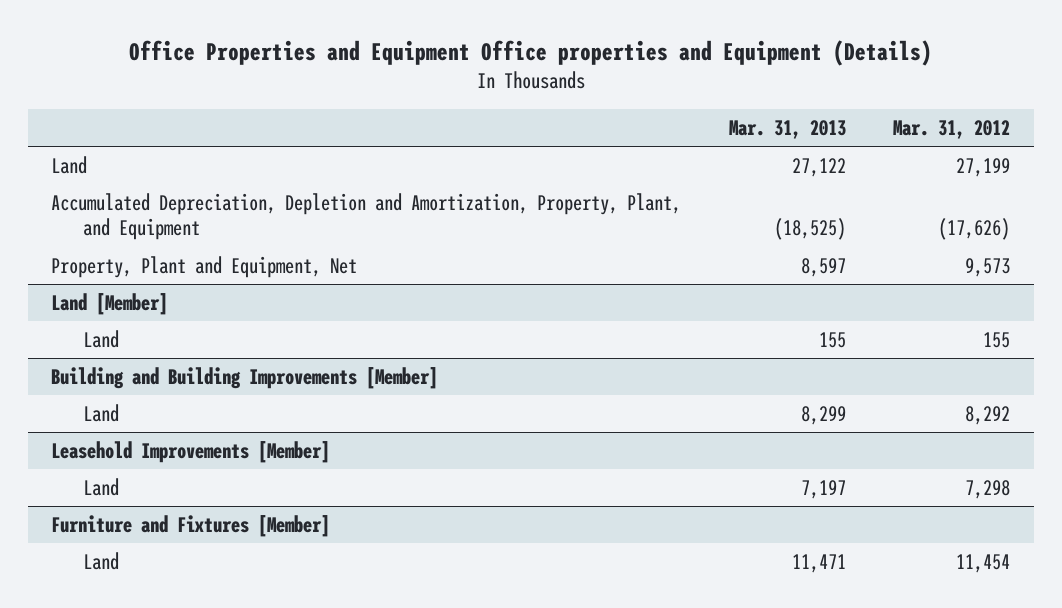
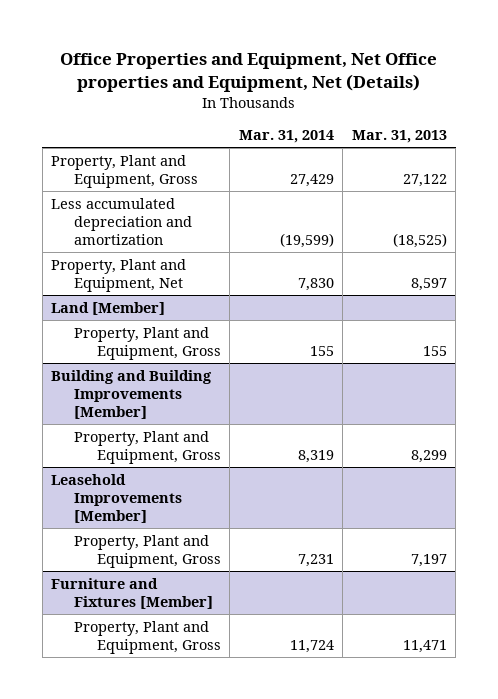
[128,39,932,66] Office Properties and Equipment Office properties and Equipment (Details) -> [60,53,438,92] Office Properties and Equipment, Net Office properties and Equipment, Net (Details)
[893,119,1011,139] Mar. 31, 2012 -> none
none -> [238,129,334,143] Mar. 31, 2014
[51,155,88,174] Land -> [51,154,199,188] Property, Plant and Equipment, Gross
[51,192,682,241] Accumulated Depreciation, Depletion and Amortization, Property, Plant, and Equipment -> [51,197,193,245] Less accumulated depreciation and amortization
[82,329,119,348] Land -> [74,326,221,360] Property, Plant and Equipment, Gross
[82,403,119,422] Land -> [74,430,221,464] Property, Plant and Equipment, Gross
[82,477,119,496] Land -> [74,534,221,568] Property, Plant and Equipment, Gross
[82,551,119,570] Land -> [74,620,221,654] Property, Plant and Equipment, Gross

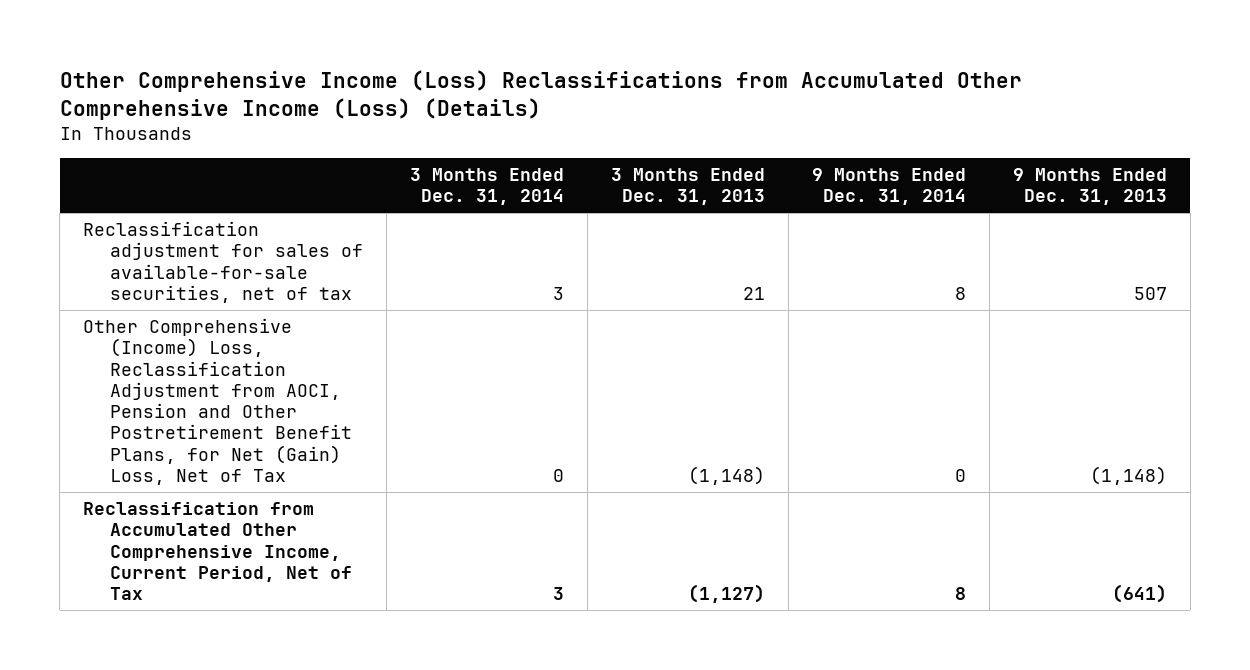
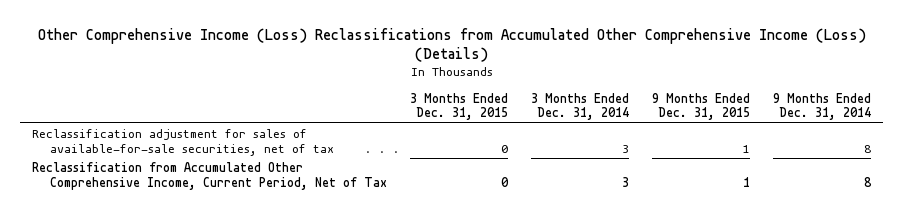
[611,168,766,206] 3 Months Ended Dec. 31, 2013 -> none
[1012,168,1167,206] 9 Months Ended Dec. 31, 2013 -> none
none -> [410,92,509,121] 3 Months Ended Dec. 31, 2015
none -> [652,92,751,121] 9 Months Ended Dec. 31, 2015
[83,317,353,486] Other Comprehensive (Income) Loss, Reclassification Adjustment from AOCI, Pension and Other Postretirement Benefit Plans, for Net (Gain) Loss, Net of Tax -> none

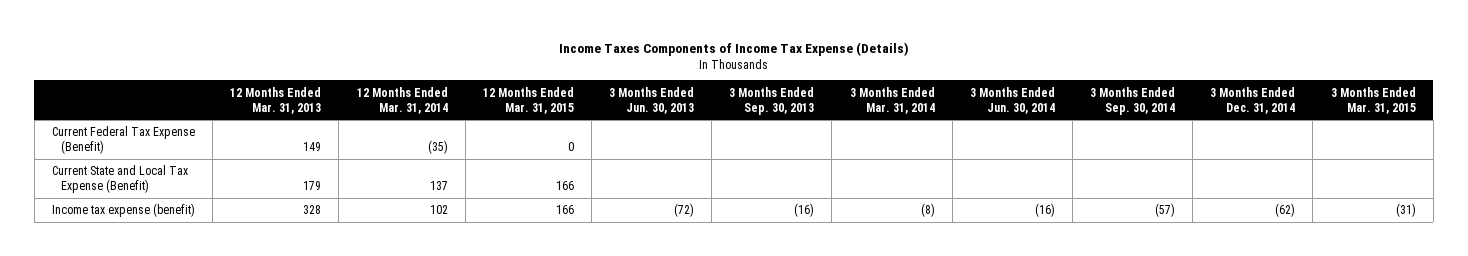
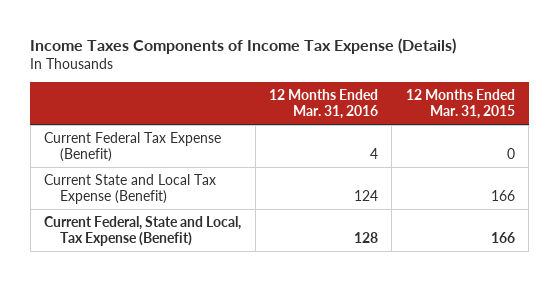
[230,86,322,114] 12 Months Ended Mar. 31, 2013 -> none
[356,86,448,114] 12 Months Ended Mar. 31, 2014 -> none
[609,86,695,114] 3 Months Ended Jun. 30, 2013 -> none
[729,86,815,115] 3 Months Ended Sep. 30, 2013 -> none
[849,86,935,114] 3 Months Ended Mar. 31, 2014 -> none
[969,86,1055,114] 3 Months Ended Jun. 30, 2014 -> none
[1090,86,1176,115] 3 Months Ended Sep. 30, 2014 -> none
[1210,86,1296,114] 3 Months Ended Dec. 31, 2014 -> none
[1330,86,1416,114] 3 Months Ended Mar. 31, 2015 -> none
none -> [268,88,378,120] 12 Months Ended Mar. 31, 2016
[52,203,196,218] Income tax expense (benefit) -> [44,215,242,247] Current Federal, State and Local, Tax Expense (Benefit)

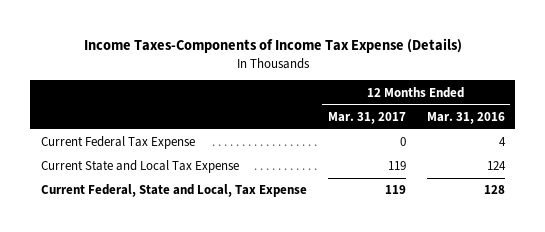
[30,37,457,54] Income Taxes Components of Income Tax Expense (Details) -> [83,38,462,54] Income Taxes-Components of Income Tax Expense (Details)
[405,88,515,120] 12 Months Ended Mar. 31, 2015 -> none
none -> [327,112,406,125] Mar. 31, 2017
[44,131,222,163] Current Federal Tax Expense (Benefit) -> [40,136,195,150] Current Federal Tax Expense
[44,173,217,205] Current State and Local Tax Expense (Benefit) -> [40,160,239,174] Current State and Local Tax Expense
[44,215,242,247] Current Federal, State and Local, Tax Expense (Benefit) -> [40,184,307,198] Current Federal, State and Local, Tax Expense

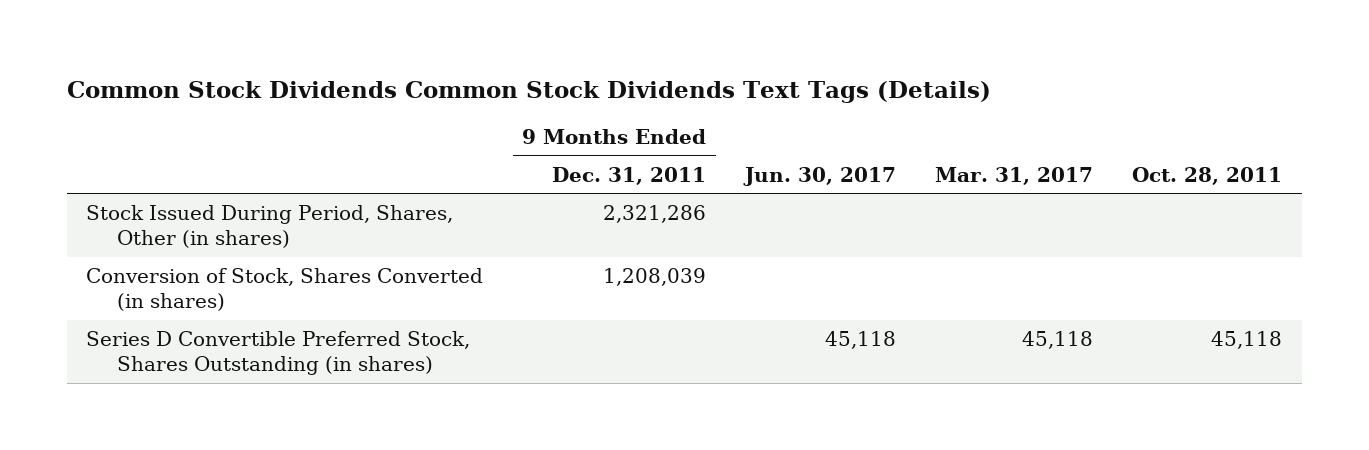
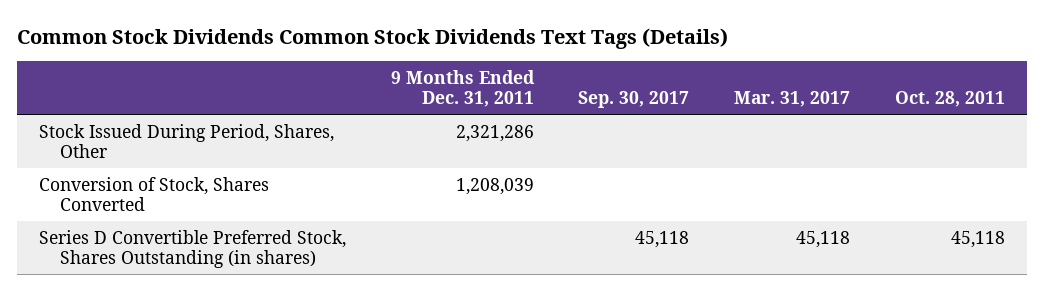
[743,166,897,186] Jun. 30, 2017 -> none
none -> [578,91,690,109] Sep. 30, 2017
[86,205,454,249] Stock Issued During Period, Shares, Other (in shares) -> [38,123,334,159] Stock Issued During Period, Shares, Other
[86,268,484,312] Conversion of Stock, Shares Converted (in shares) -> [38,176,269,212] Conversion of Stock, Shares Converted

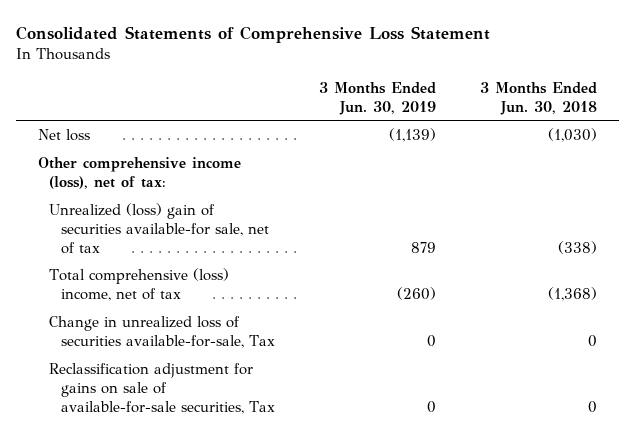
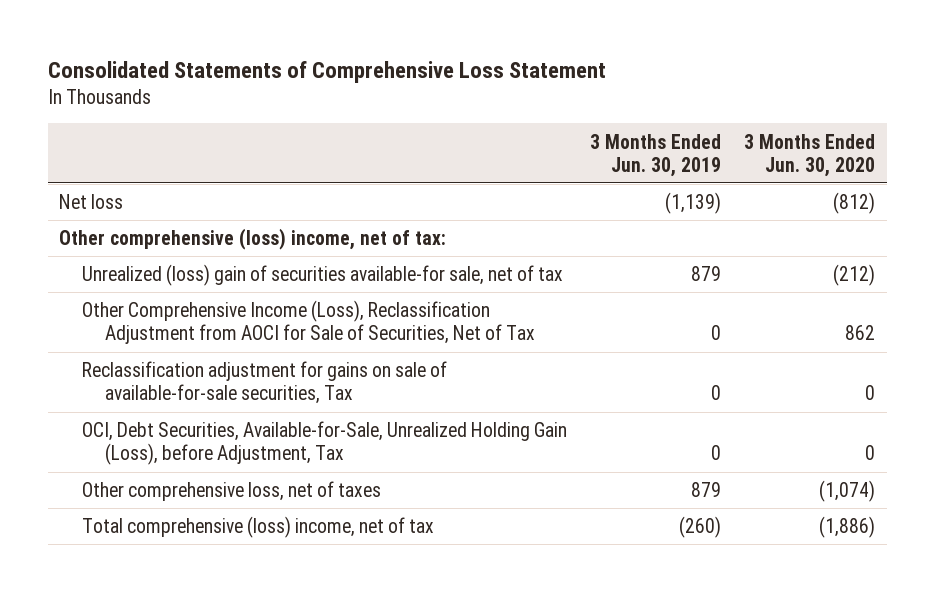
[480,81,598,115] 3 Months Ended Jun. 30, 2018 -> none
none -> [744,133,876,177] 3 Months Ended Jun. 30, 2020
[37,156,241,189] Other comprehensive income (loss), net of tax: -> [59,228,447,251] Other comprehensive (loss) income, net of tax:
[49,315,276,348] Change in unrealized loss of securities available-for-sale, Tax -> none
none -> [81,300,535,345] Other Comprehensive Income (Loss), Reclassification Adjustment from AOCI for Sale of Securities, Net of Tax
none -> [81,421,567,466] OCI, Debt Securities, Available-for-Sale, Unrealized Holding Gain (Loss), before Adjustment, Tax
none -> [81,481,381,502] Other comprehensive loss, net of taxes
[49,267,230,301] Total comprehensive (loss) income, net of tax -> [81,516,434,539] Total comprehensive (loss) income, net of tax

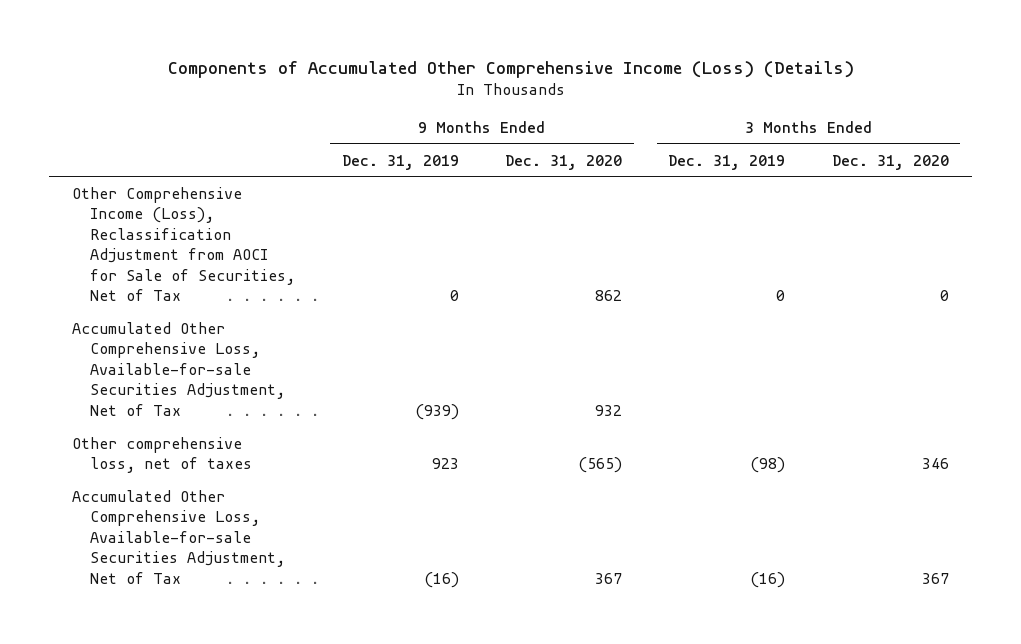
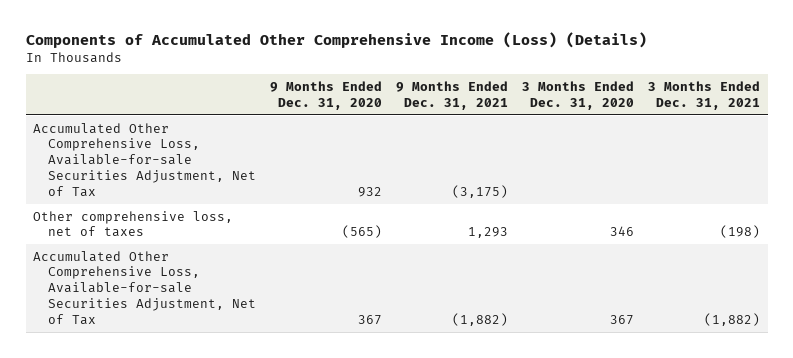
[341,154,459,170] Dec. 31, 2019 -> none
[668,154,786,170] Dec. 31, 2019 -> none
none -> [396,80,509,110] 9 Months Ended Dec. 31, 2021
none -> [648,80,761,110] 3 Months Ended Dec. 31, 2021
[72,186,296,302] Other Comprehensive Income (Loss), Reclassification Adjustment from AOCI for Sale of Securities, Net of Tax -> none

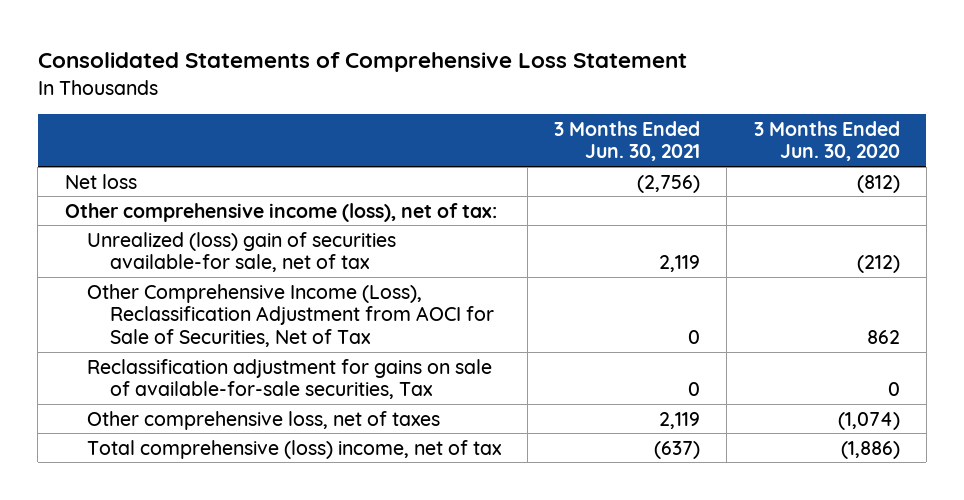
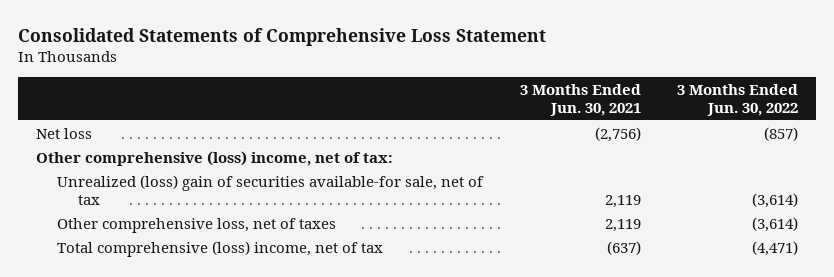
[753,120,900,162] 3 Months Ended Jun. 30, 2020 -> none
none -> [677,83,799,117] 3 Months Ended Jun. 30, 2022
[64,202,497,222] Other comprehensive income (loss), net of tax: -> [36,150,394,166] Other comprehensive (loss) income, net of tax:
[87,283,494,348] Other Comprehensive Income (Loss), Reclassification Adjustment from AOCI for Sale of Securities, Net of Tax -> none
[87,358,493,400] Reclassification adjustment for gains on sale of available-for-sale securities, Tax -> none

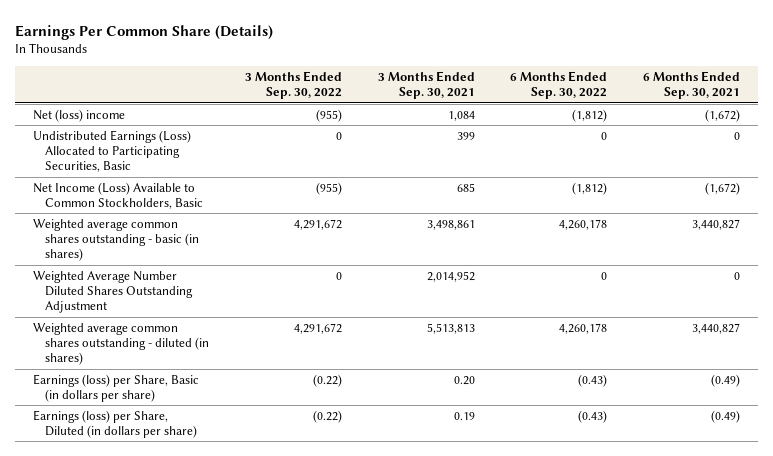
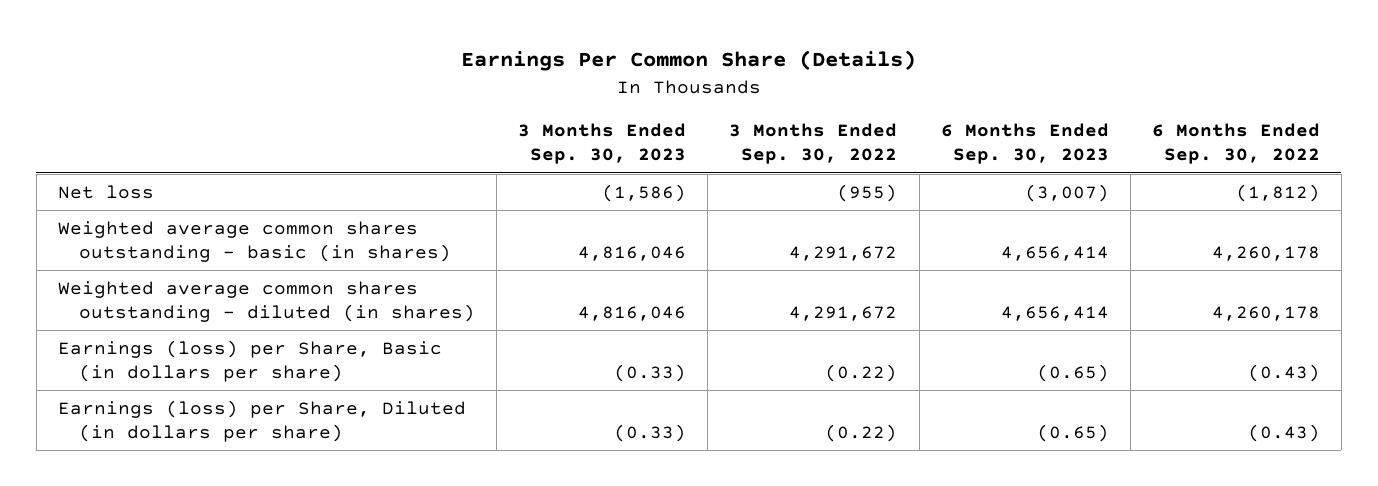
[377,71,475,100] 3 Months Ended Sep. 30, 2021 -> none
[643,71,741,100] 6 Months Ended Sep. 30, 2021 -> none
none -> [518,123,687,165] 3 Months Ended Sep. 30, 2023
none -> [940,123,1109,165] 6 Months Ended Sep. 30, 2023
[33,129,192,173] Undistributed Earnings (Loss) Allocated to Participating Securities, Basic -> none
[33,181,204,209] Net Income (Loss) Available to Common Stockholders, Basic -> none
[33,108,126,122] Net (loss) income -> [57,184,154,199] Net loss
[33,270,194,314] Weighted Average Number Diluted Shares Outstanding Adjustment -> none

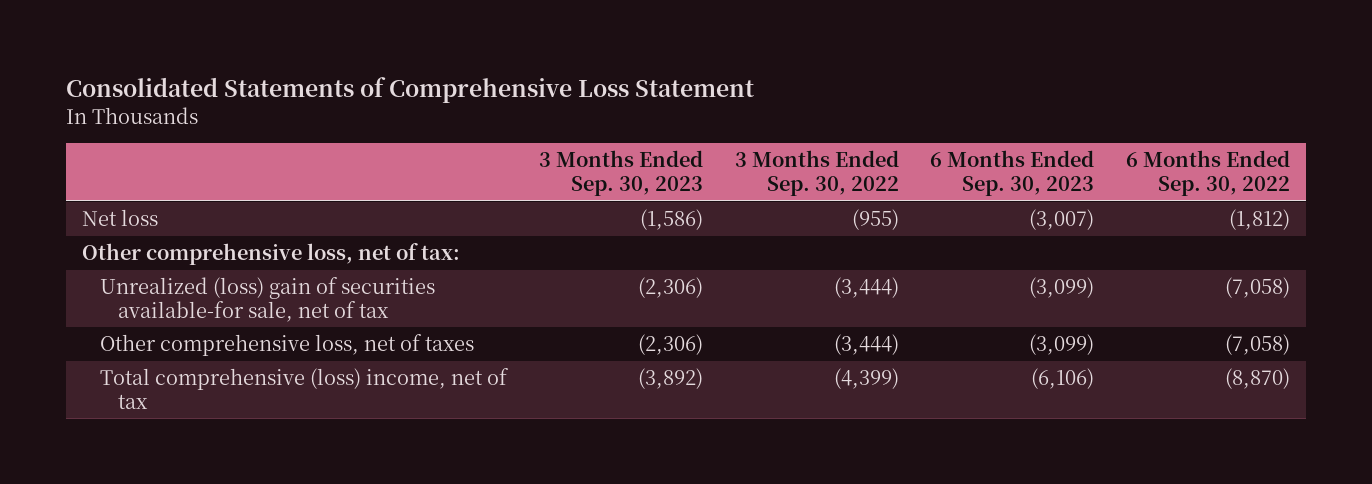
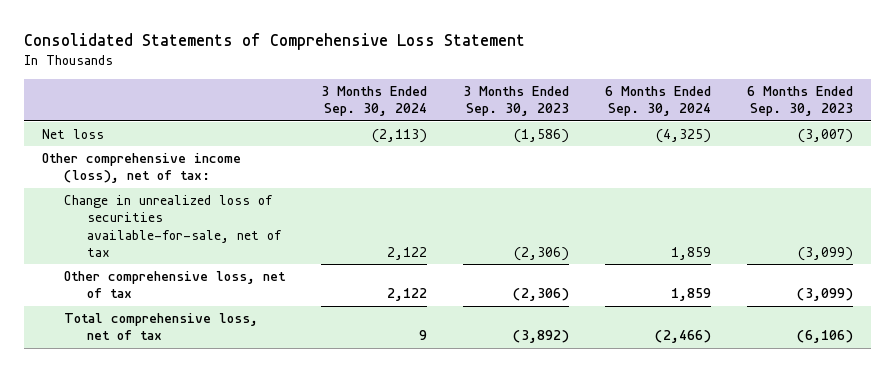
[734,150,899,197] 3 Months Ended Sep. 30, 2022 -> none
[1126,150,1291,197] 6 Months Ended Sep. 30, 2022 -> none
none -> [321,86,428,117] 3 Months Ended Sep. 30, 2024
none -> [604,86,711,117] 6 Months Ended Sep. 30, 2024
[81,243,460,266] Other comprehensive loss, net of tax: -> [41,153,241,184] Other comprehensive income (loss), net of tax:
[100,277,436,322] Unrealized (loss) gain of securities available-for sale, net of tax -> [64,195,282,257] Change in unrealized loss of securities available-for-sale, net of tax
[100,334,475,357] Other comprehensive loss, net of taxes -> [64,271,287,299] Other comprehensive loss, net of tax
[100,368,510,409] Total comprehensive (loss) income, net of tax -> [64,313,259,341] Total comprehensive loss, net of tax

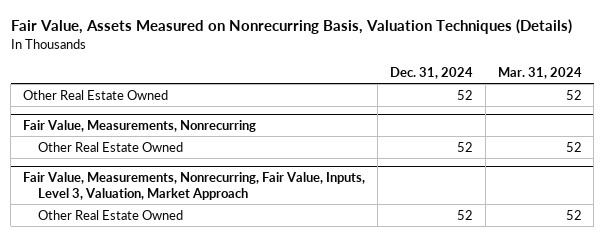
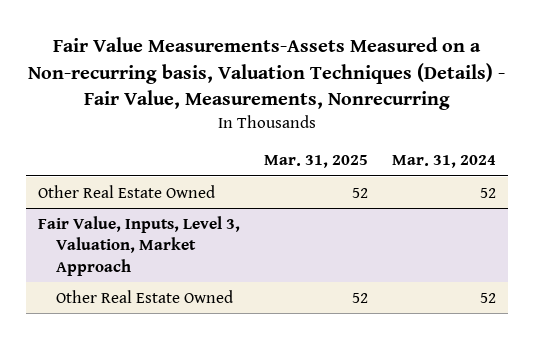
[10,19,572,35] Fair Value, Assets Measured on Nonrecurring Basis, Valuation Techniques (Details) -> [28,37,506,110] Fair Value Measurements-Assets Measured on a Non-recurring basis, Valuation Techniques (Details) - Fair Value, Measurements, Nonrecurring
[389,67,473,80] Dec. 31, 2024 -> none
none -> [264,155,369,169] Mar. 31, 2025
[23,119,257,132] Fair Value, Measurements, Nonrecurring -> none
[37,141,183,152] Other Real Estate Owned -> none
[23,171,366,200] Fair Value, Measurements, Nonrecurring, Fair Value, Inputs, Level 3, Valuation, Market Approach -> [37,215,240,276] Fair Value, Inputs, Level 3, Valuation, Market Approach

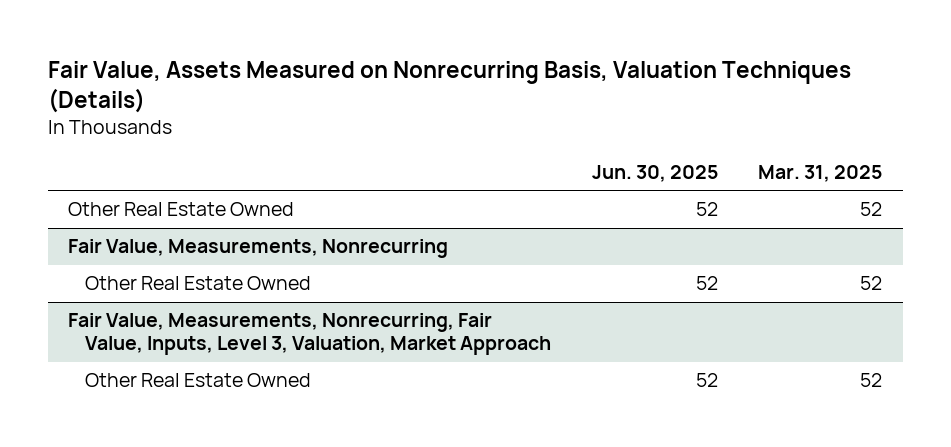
[28,37,506,110] Fair Value Measurements-Assets Measured on a Non-recurring basis, Valuation Techniques (Details) - Fair Value, Measurements, Nonrecurring -> [47,60,851,114] Fair Value, Assets Measured on Nonrecurring Basis, Valuation Techniques (Details)
[392,155,497,169] Mar. 31, 2024 -> none
none -> [591,165,718,183] Jun. 30, 2025
[37,215,240,276] Fair Value, Inputs, Level 3, Valuation, Market Approach -> none
none -> [68,239,449,259] Fair Value, Measurements, Nonrecurring
none -> [68,313,551,356] Fair Value, Measurements, Nonrecurring, Fair Value, Inputs, Level 3, Valuation, Market Approach
none -> [84,373,311,388] Other Real Estate Owned

